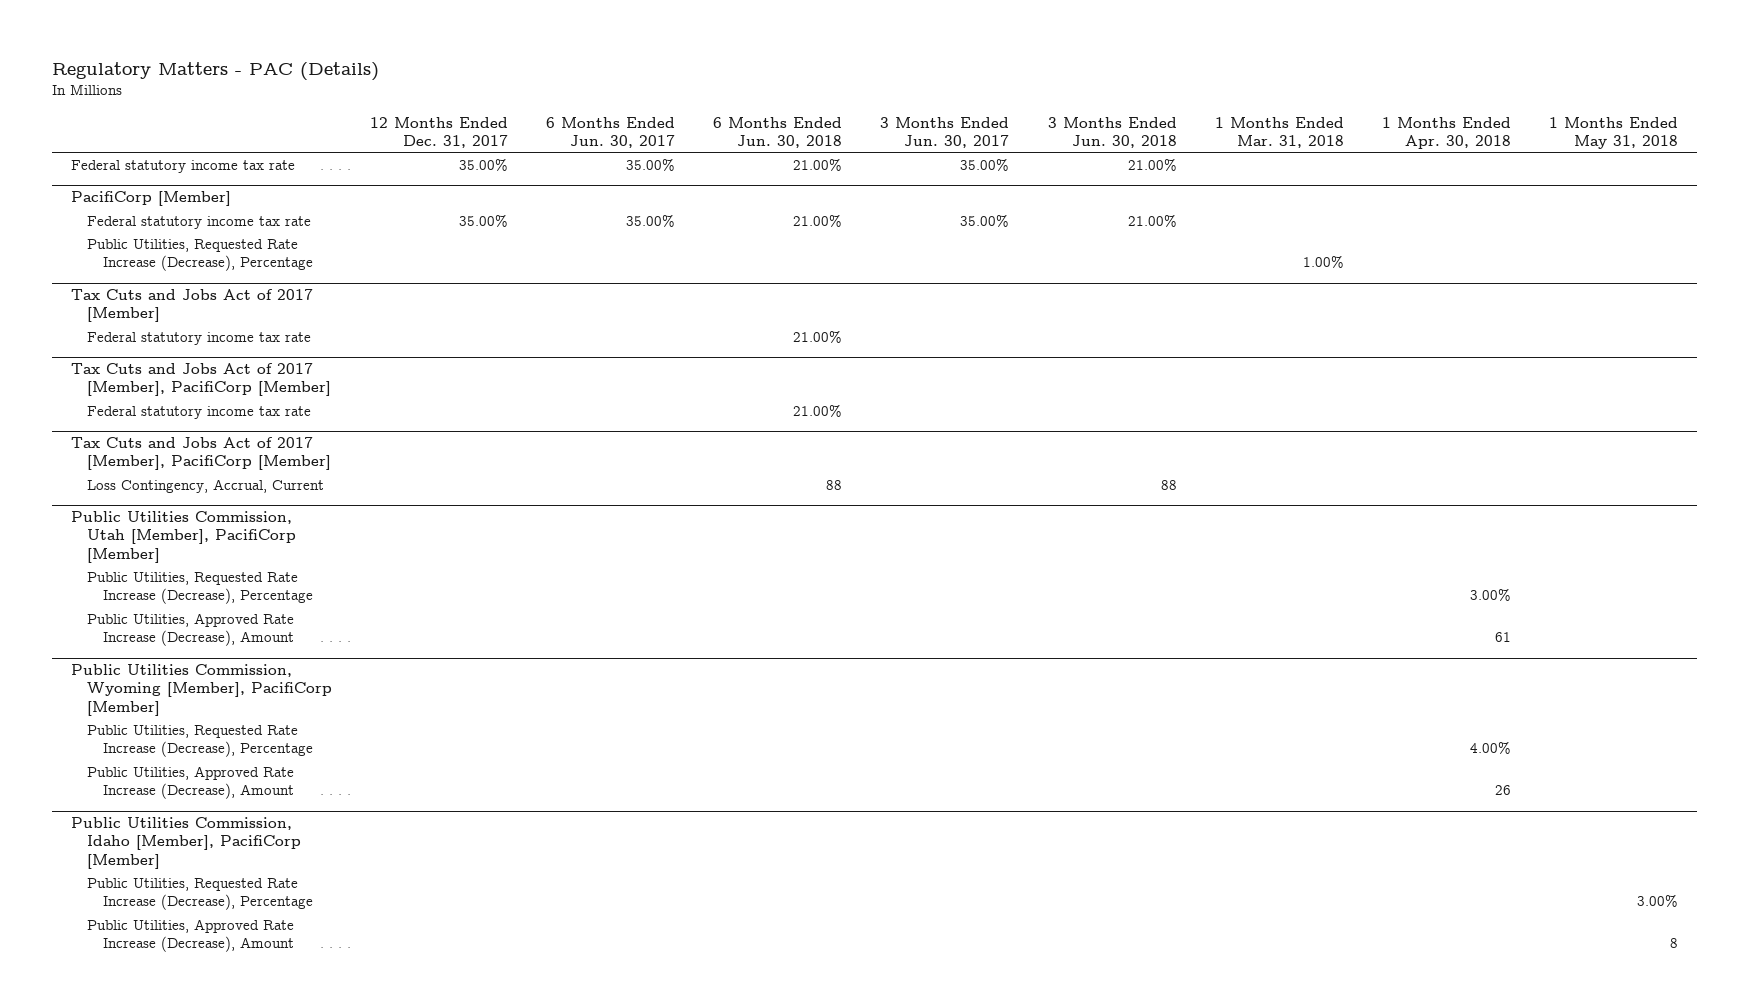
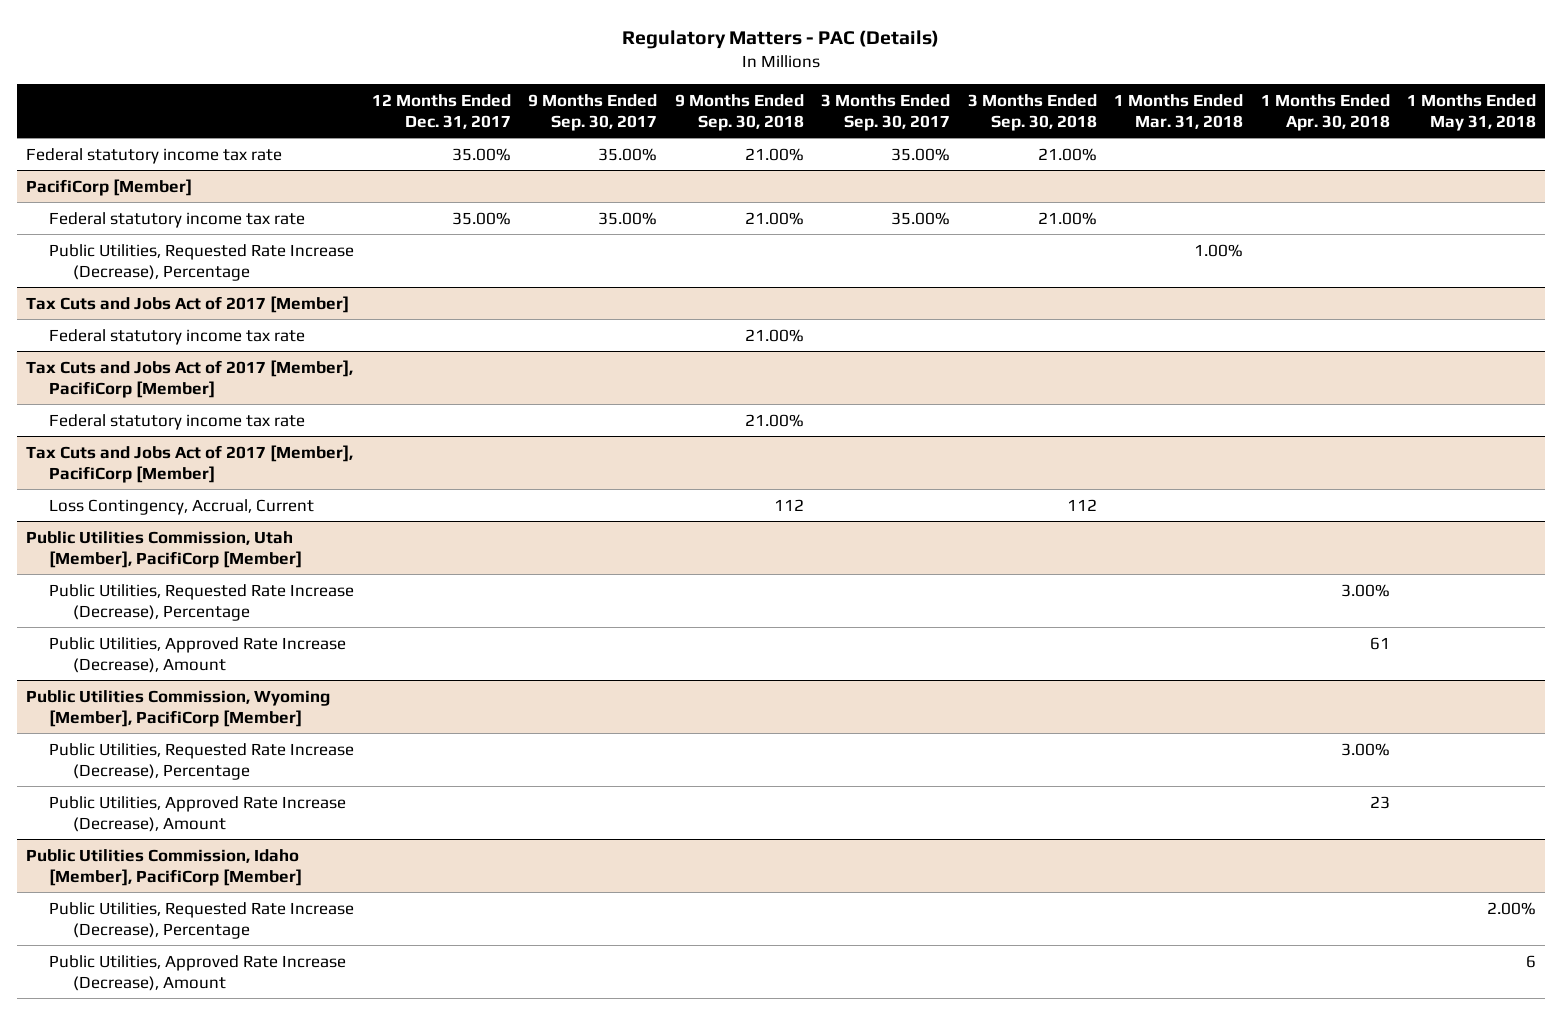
[546,116,676,148] 6 Months Ended Jun. 30, 2017 -> none
[713,116,843,148] 6 Months Ended Jun. 30, 2018 -> none
[880,116,1010,148] 3 Months Ended Jun. 30, 2017 -> none
[1047,116,1177,148] 3 Months Ended Jun. 30, 2018 -> none
none -> [528,93,658,131] 9 Months Ended Sep. 30, 2017
none -> [674,93,804,131] 9 Months Ended Sep. 30, 2018
none -> [821,93,951,131] 3 Months Ended Sep. 30, 2017
none -> [967,93,1097,131] 3 Months Ended Sep. 30, 2018
[1469,741,1511,755] 4.00% -> [1340,742,1390,756] 3.00%
[1494,785,1511,796] 26 -> [1369,795,1390,809] 23
[1637,894,1679,908] 3.00% -> [1487,901,1537,915] 2.00%
[1670,938,1679,949] 8 -> [1526,954,1537,968] 6

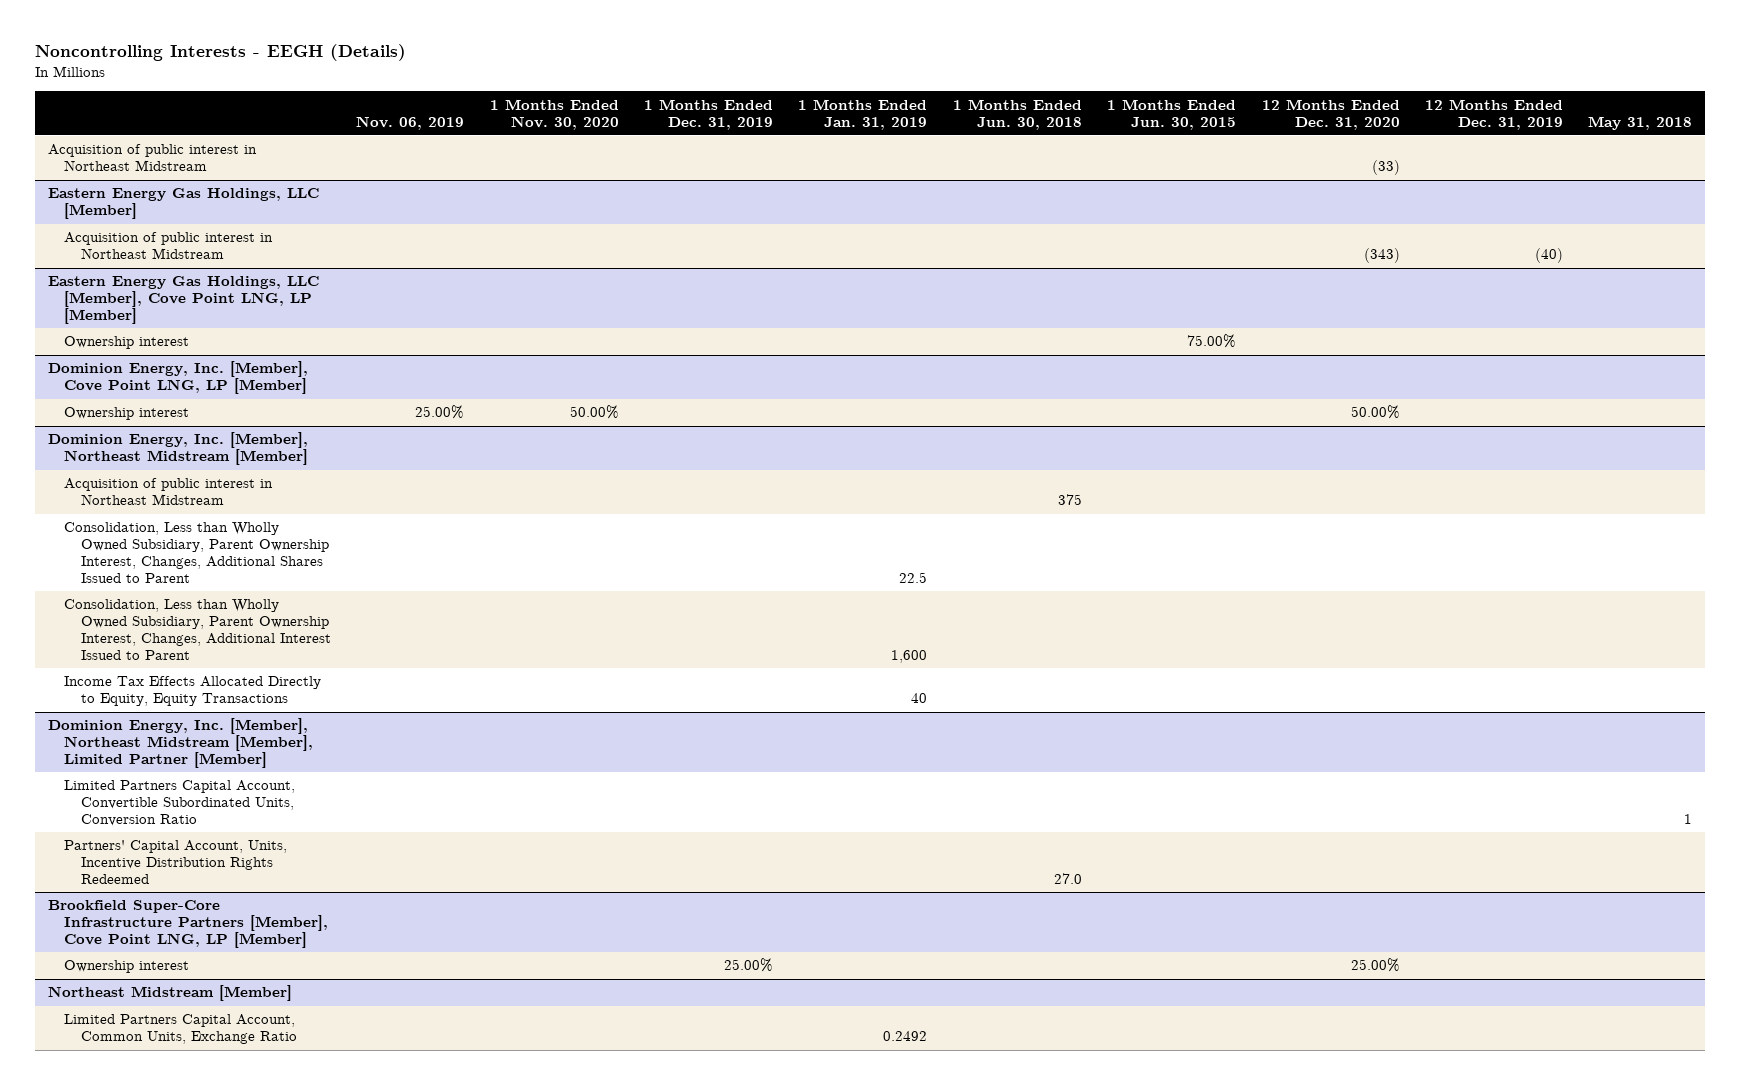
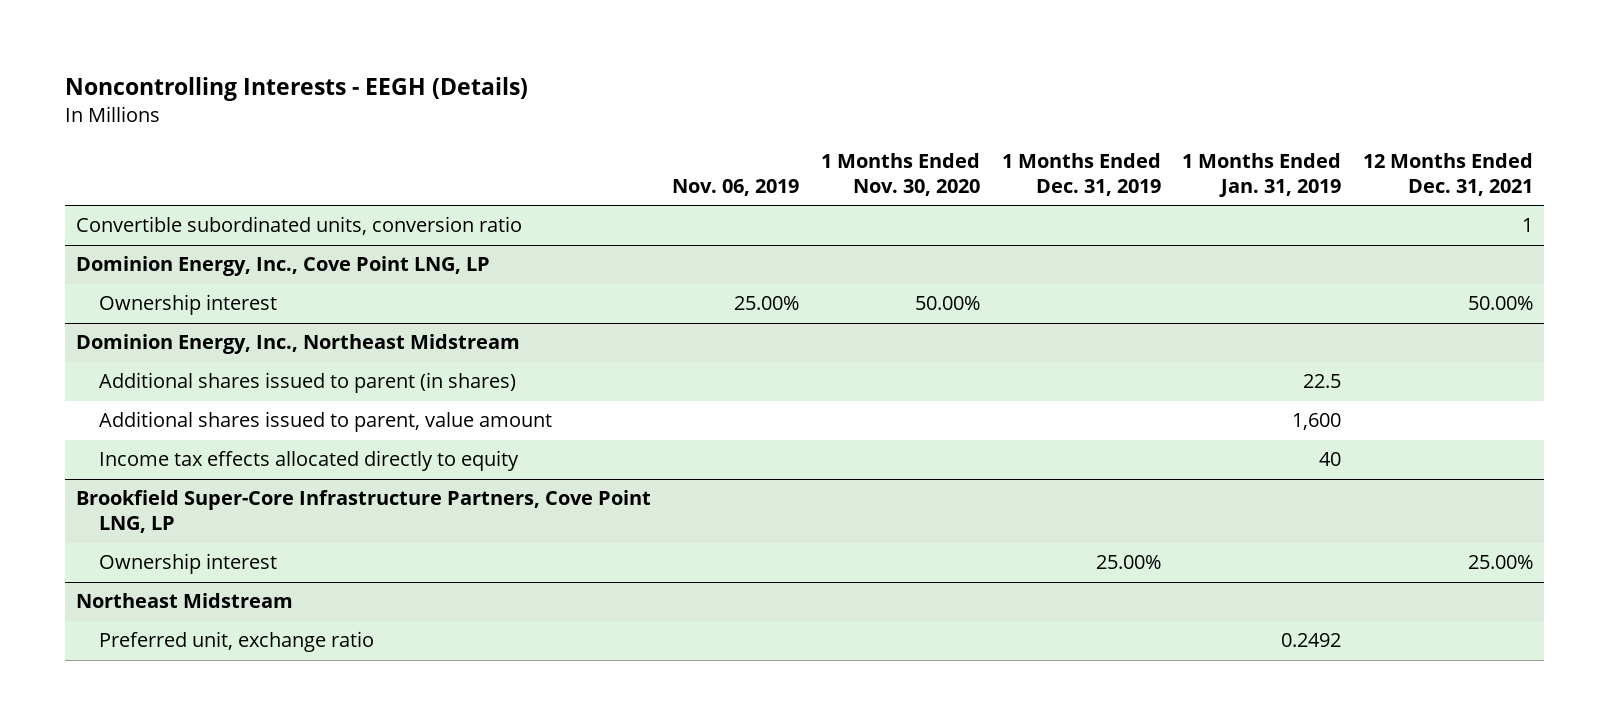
[952,98,1082,130] 1 Months Ended Jun. 30, 2018 -> none
[1107,98,1237,130] 1 Months Ended Jun. 30, 2015 -> none
[1261,98,1400,130] 12 Months Ended Dec. 31, 2020 -> none
[1424,98,1563,130] 12 Months Ended Dec. 31, 2019 -> none
[1588,115,1693,130] May 31, 2018 -> none
none -> [1362,152,1533,196] 12 Months Ended Dec. 31, 2021
[47,144,257,172] Acquisition of public interest in Northeast Midstream -> none
[47,188,319,220] Eastern Energy Gas Holdings, LLC [Member] -> none
[64,232,274,260] Acquisition of public interest in Northeast Midstream -> none
[47,276,319,325] Eastern Energy Gas Holdings, LLC [Member], Cove Point LNG, LP [Member] -> none
[64,336,190,350] Ownership interest -> none
none -> [75,216,522,236] Convertible subordinated units, conversion ratio
[47,361,308,395] Dominion Energy, Inc. [Member], Cove Point LNG, LP [Member] -> [75,256,490,277] Dominion Energy, Inc., Cove Point LNG, LP
[64,478,274,506] Acquisition of public interest in Northeast Midstream -> none
[47,718,314,769] Dominion Energy, Inc. [Member], Northeast Midstream [Member], Limited Partner [Member] -> none
[64,780,296,827] Limited Partners Capital Account, Convertible Subordinated Units, Conversion Ratio -> none
[64,840,288,885] Partners' Capital Account, Units, Incentive Distribution Rights Redeemed -> none
[47,432,309,466] Dominion Energy, Inc. [Member], Northeast Midstream [Member] -> [75,334,520,355] Dominion Energy, Inc., Northeast Midstream
[64,522,330,583] Consolidation, Less than Wholly Owned Subsidiary, Parent Ownership Interest, Changes, Additional Shares Issued to Parent -> [99,372,517,394] Additional shares issued to parent (in shares)
[64,599,332,660] Consolidation, Less than Wholly Owned Subsidiary, Parent Ownership Interest, Changes, Additional Interest Issued to Parent -> [99,411,553,433] Additional shares issued to parent, value amount
[64,676,322,707] Income Tax Effects Allocated Directly to Equity, Equity Transactions -> [99,450,520,472] Income tax effects allocated directly to equity
[47,900,329,949] Brookfield Super-Core Infrastructure Partners [Member], Cove Point LNG, LP [Member] -> [75,490,651,534] Brookfield Super-Core Infrastructure Partners, Cove Point LNG, LP
[47,985,292,1002] Northeast Midstream [Member] -> [75,593,293,609] Northeast Midstream
[64,1014,298,1045] Limited Partners Capital Account, Common Units, Exchange Ratio -> [99,631,375,653] Preferred unit, exchange ratio

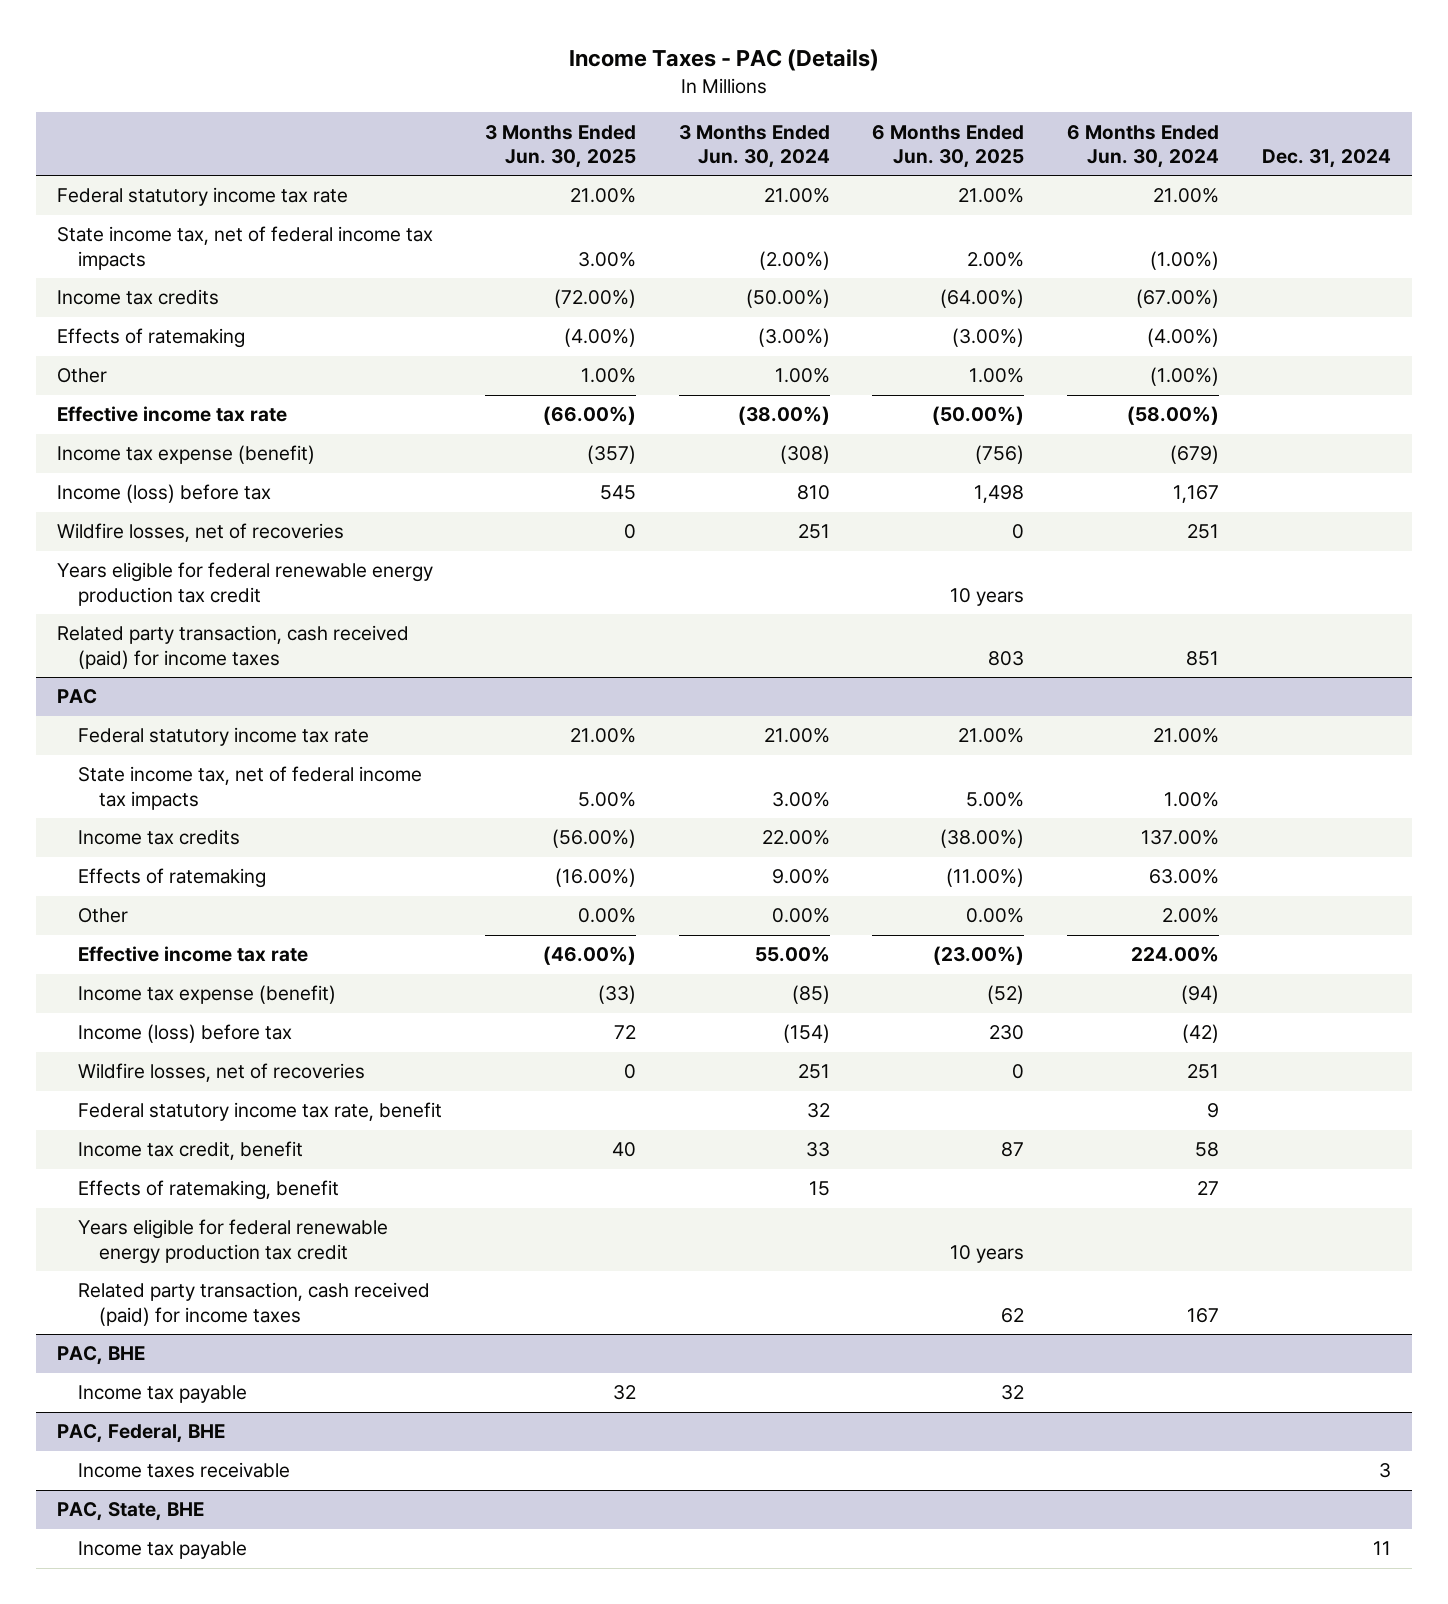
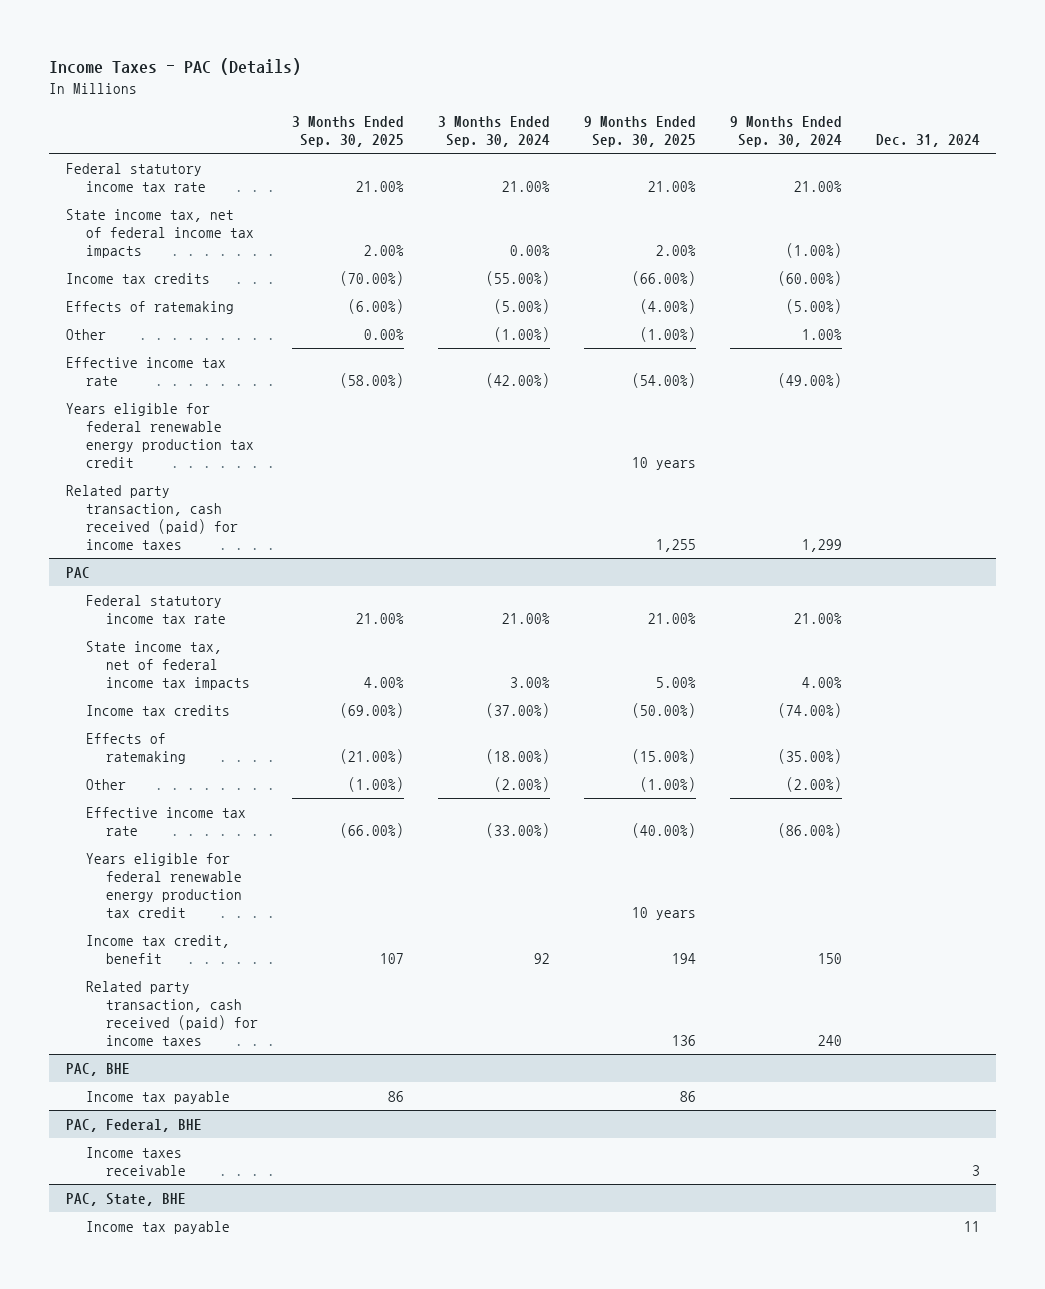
[484,124,636,168] 3 Months Ended Jun. 30, 2025 -> none
[678,124,830,168] 3 Months Ended Jun. 30, 2024 -> none
[872,124,1025,168] 6 Months Ended Jun. 30, 2025 -> none
[1067,124,1220,168] 6 Months Ended Jun. 30, 2024 -> none
none -> [291,116,404,148] 3 Months Ended Sep. 30, 2025
none -> [437,116,550,148] 3 Months Ended Sep. 30, 2024
none -> [583,116,696,148] 9 Months Ended Sep. 30, 2025
none -> [729,116,842,148] 9 Months Ended Sep. 30, 2024
[56,445,315,465] Income tax expense (benefit) -> none
[56,484,271,504] Income (loss) before tax -> none
[56,523,344,543] Wildfire losses, net of recoveries -> none
[78,985,337,1005] Income tax expense (benefit) -> none
[78,1024,293,1044] Income (loss) before tax -> none
[78,1063,366,1083] Wildfire losses, net of recoveries -> none
[78,1102,443,1122] Federal statutory income tax rate, benefit -> none
[78,1180,340,1201] Effects of ratemaking, benefit -> none
[78,1141,304,1161] Income tax credit, benefit -> [85,934,230,964] Income tax credit, benefit

